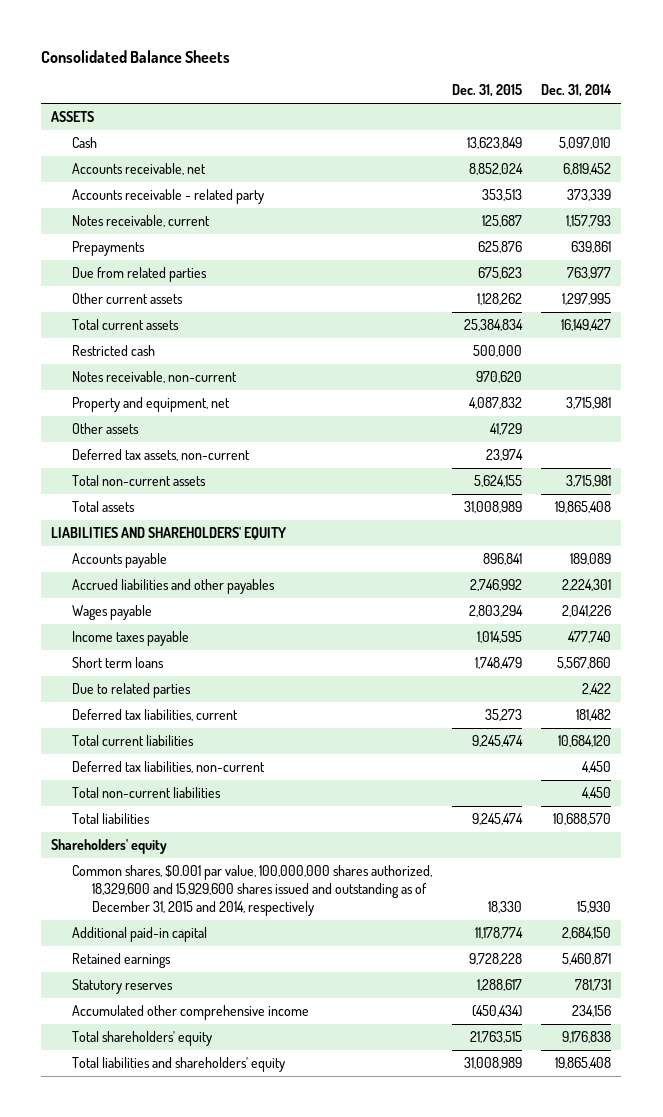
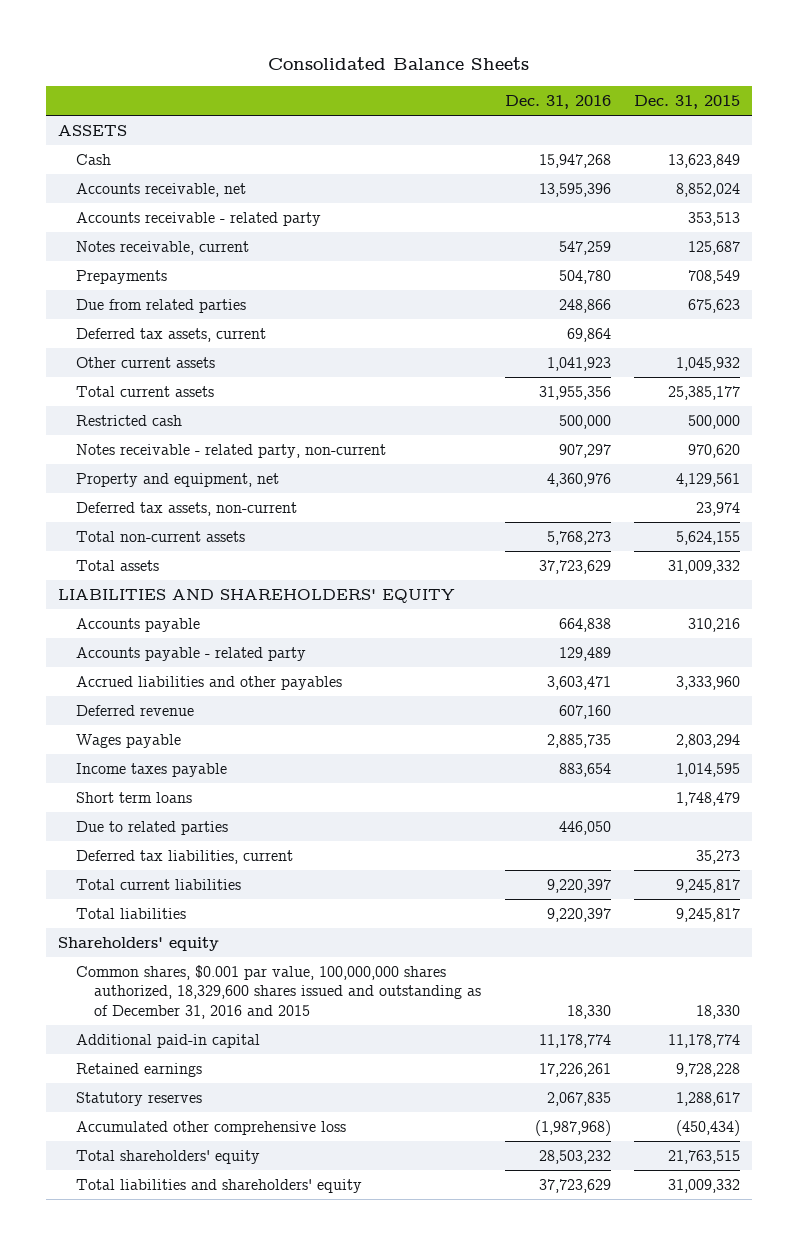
[541,84,613,98] Dec. 31, 2014 -> none
none -> [504,95,611,110] Dec. 31, 2016
[477,241,522,254] 625,876 -> [688,269,741,284] 708,549
none -> [75,327,266,342] Deferred tax assets, current
[476,293,522,306] 1,128,262 -> [676,356,741,371] 1,045,932
[463,319,523,332] 25,384,834 -> [668,385,741,400] 25,385,177
[71,423,139,435] Other assets -> none
[71,371,237,384] Notes receivable, non-current -> [75,443,386,458] Notes receivable - related party, non-current
[468,397,522,410] 4,087,832 -> [676,472,741,487] 4,129,561
[463,501,522,514] 31,008,989 -> [668,559,741,574] 31,009,332
[482,553,522,566] 896,841 -> [688,617,741,632] 310,216
none -> [75,646,306,661] Accounts payable - related party
[469,579,522,592] 2,746,992 -> [676,675,741,690] 3,333,960
none -> [75,704,194,716] Deferred revenue
[71,761,265,774] Deferred tax liabilities, non-current -> none
[71,787,221,799] Total non-current liabilities -> none
[471,735,523,748] 9,245,474 -> [676,878,741,893] 9,245,817
[471,813,523,826] 9,245,474 -> [676,907,741,922] 9,245,817
[71,865,432,917] Common shares, $0.001 par value, 100,000,000 shares authorized, 18,329,600 and 15,929,600 shares issued and outstanding as of December 31, 2015 and 2014, respectively -> [75,964,482,1019] Common shares, $0.001 par value, 100,000,000 shares authorized, 18,329,600 shares issued and outstanding as of December 31, 2016 and 2015
[71,1005,309,1021] Accumulated other comprehensive income -> [75,1120,346,1135] Accumulated other comprehensive loss
[463,1057,522,1070] 31,008,989 -> [668,1178,741,1193] 31,009,332

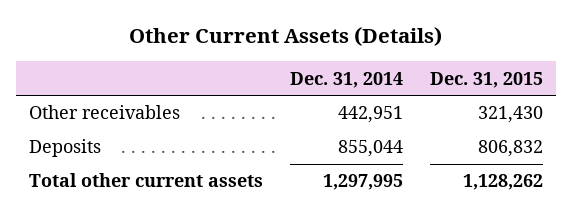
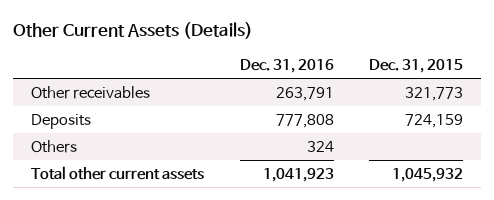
[289,71,403,88] Dec. 31, 2014 -> none
none -> [239,59,334,74] Dec. 31, 2016
[477,106,543,124] 321,430 -> [405,86,464,101] 321,773
[477,140,543,158] 806,832 -> [405,113,464,128] 724,159
none -> [30,139,77,153] Others
[462,174,543,191] 1,128,262 -> [392,167,464,182] 1,045,932

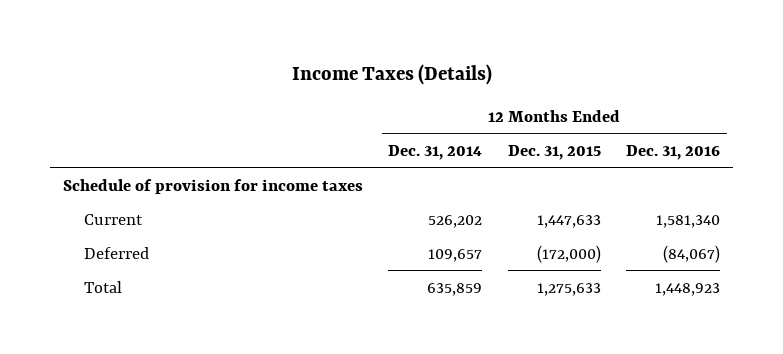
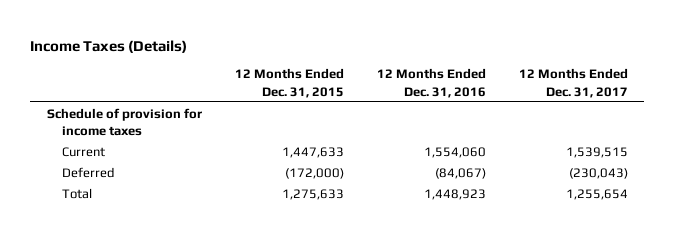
[388,144,483,160] Dec. 31, 2014 -> none
none -> [518,68,628,98] 12 Months Ended Dec. 31, 2017
[656,214,721,228] 1,581,340 -> [423,146,486,158] 1,554,060

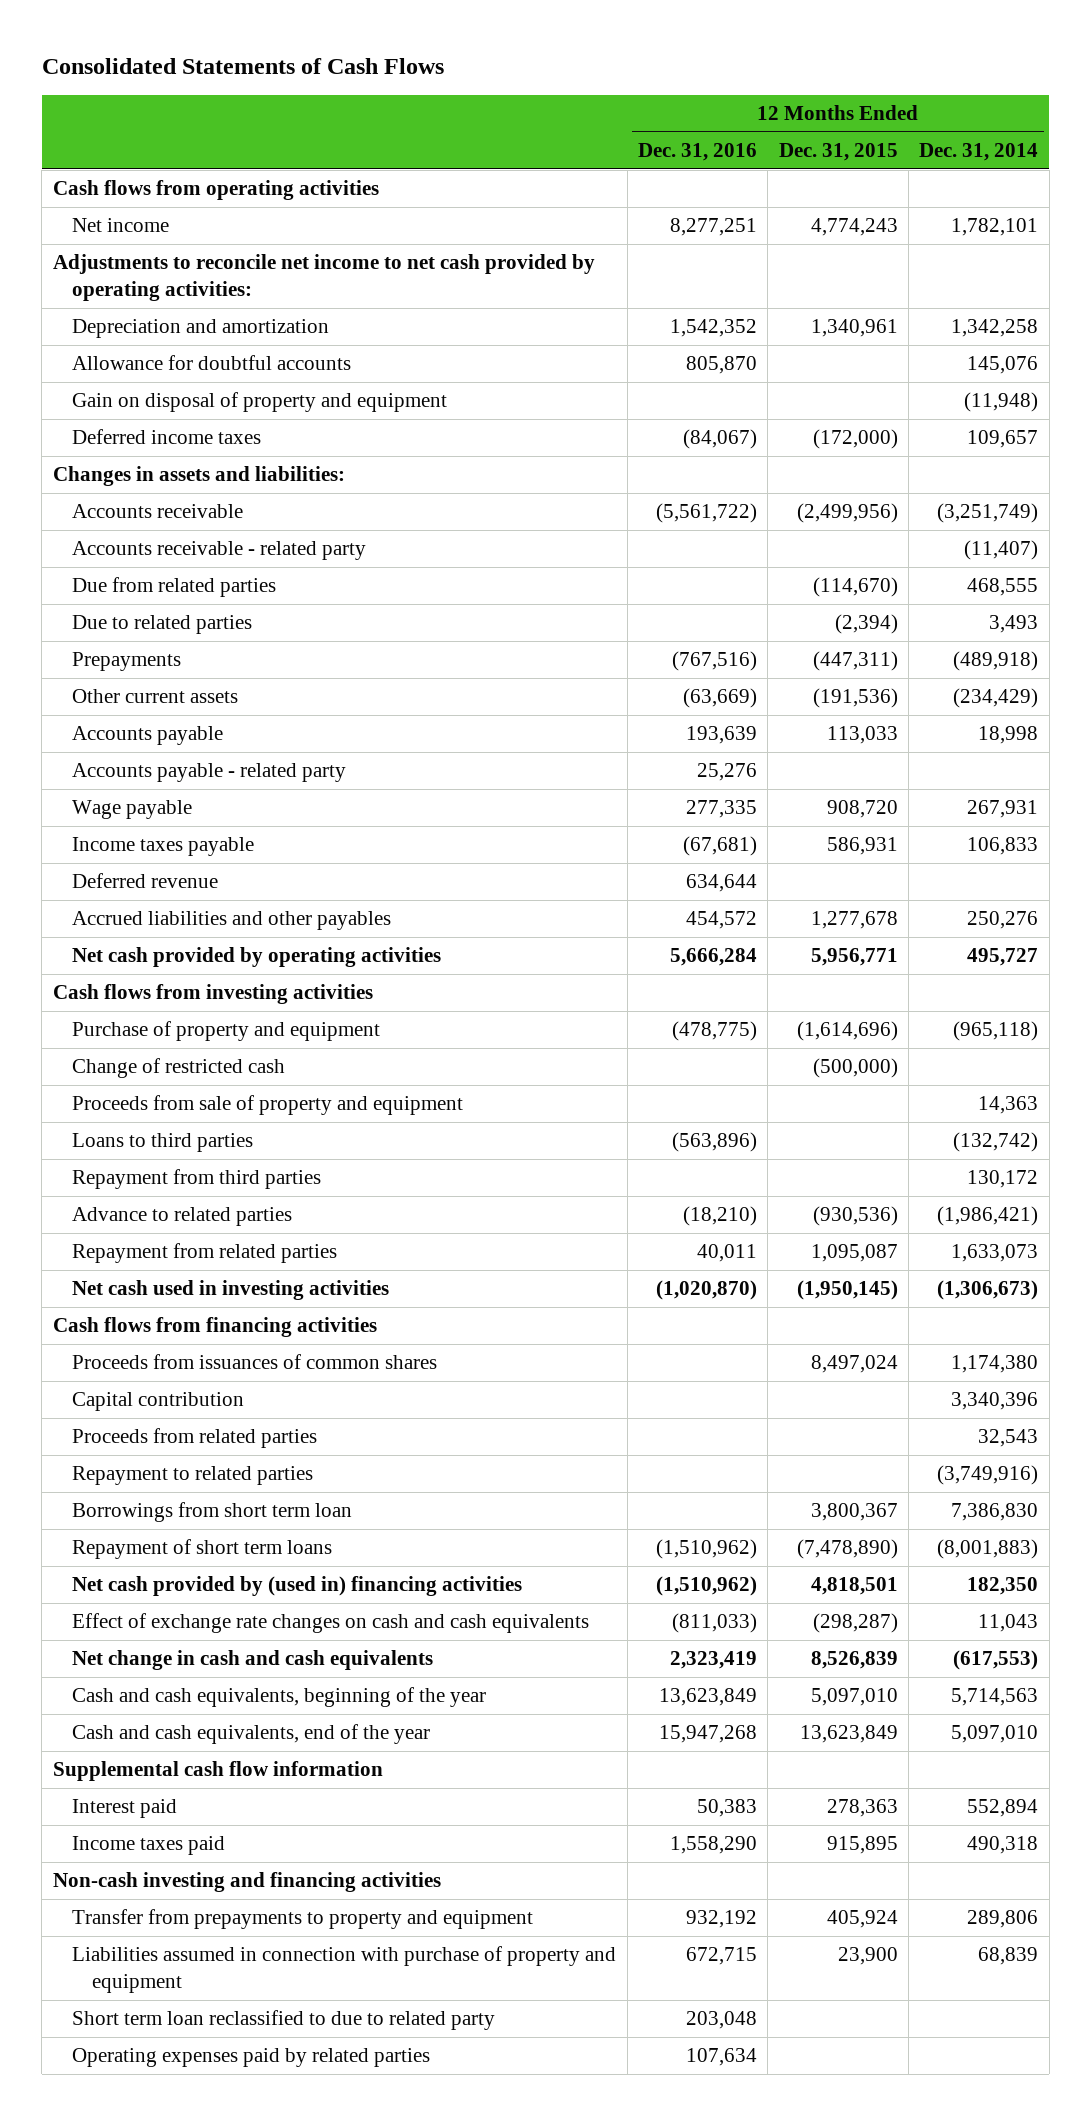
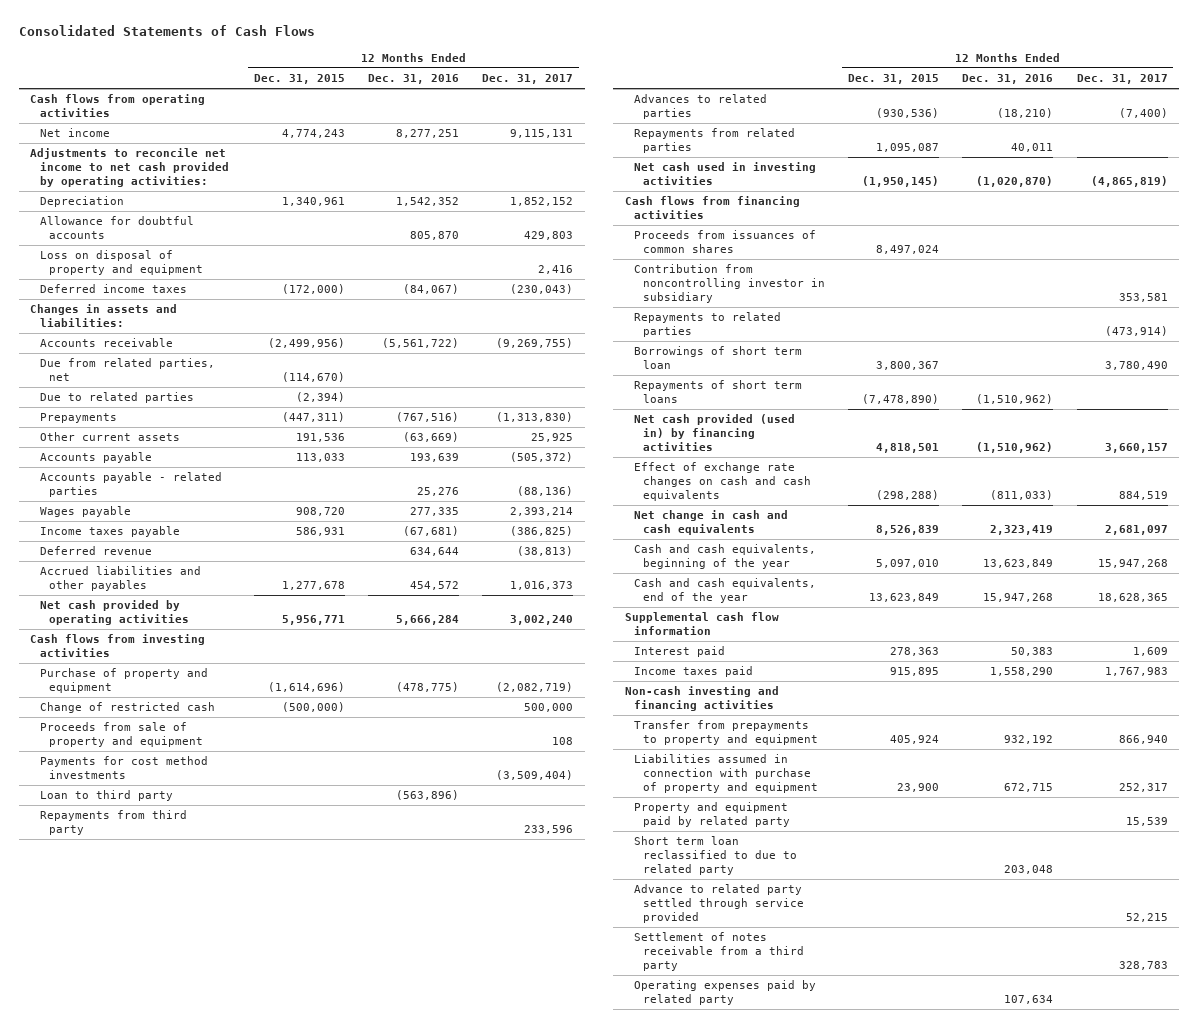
[919,143,1039,162] Dec. 31, 2014 -> none
none -> [482,74,574,85] Dec. 31, 2017
[72,319,330,339] Depreciation and amortization -> [39,196,124,208] Depreciation
[72,392,448,413] Gain on disposal of property and equipment -> [39,250,203,275] Loss on disposal of property and equipment
[72,541,367,561] Accounts receivable - related party -> none
[72,577,277,598] Due from related parties -> [39,358,215,381] Due from related parties, net
[812,688,898,709] (191,536) -> [295,433,345,443] 191,536
[72,763,347,783] Accounts payable - related party -> [39,472,222,497] Accounts payable - related parties
[72,800,193,820] Wage payable -> [39,506,131,518] Wages payable
none -> [39,756,208,779] Payments for cost method investments
[72,1133,254,1153] Loans to third parties -> [39,790,173,802] Loan to third party
[72,1169,322,1190] Repayment from third parties -> [39,810,187,835] Repayments from third party
[72,1207,293,1227] Advance to related parties -> [633,94,767,119] Advances to related parties
[72,1243,338,1264] Repayment from related parties -> [633,128,795,153] Repayments from related parties
[72,1392,245,1412] Capital contribution -> none
[72,1428,318,1449] Proceeds from related parties -> none
none -> [633,264,825,303] Contribution from noncontrolling investor in subsidiary
[72,1466,314,1486] Repayment to related parties -> [633,312,781,337] Repayments to related parties
[72,1502,353,1523] Borrowings from short term loan -> [633,346,802,369] Borrowings of short term loan
[72,1539,333,1560] Repayment of short term loans -> [633,380,802,403] Repayments of short term loans
[72,1576,523,1597] Net cash provided by (used in) financing activities -> [633,414,795,451] Net cash provided (used in) by financing activities
[812,1613,898,1634] (298,287) -> [876,489,940,500] (298,288)
none -> [633,802,790,827] Property and equipment paid by related party
none -> [633,884,804,923] Advance to related party settled through service provided
none -> [633,932,804,971] Settlement of notes receivable from a third party
[72,2048,431,2068] Operating expenses paid by related parties -> [633,980,816,1005] Operating expenses paid by related party

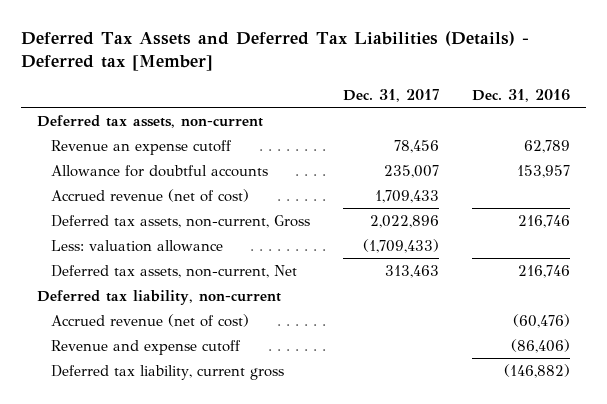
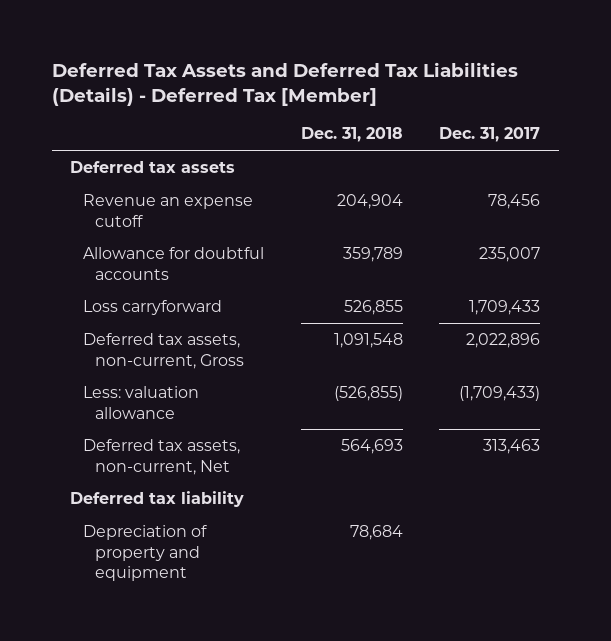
[20,30,529,72] Deferred Tax Assets and Deferred Tax Liabilities (Details) - Deferred tax [Member] -> [52,61,519,106] Deferred Tax Assets and Deferred Tax Liabilities (Details) - Deferred Tax [Member]
[471,89,570,103] Dec. 31, 2016 -> none
none -> [300,127,403,143] Dec. 31, 2018
[37,114,264,128] Deferred tax assets, non-current -> [70,160,236,173] Deferred tax assets
[51,188,250,202] Accrued revenue (net of cost) -> [82,299,222,315] Loss carryforward
[51,313,250,327] Accrued revenue (net of cost) -> none
[51,339,242,355] Revenue and expense cutoff -> none
[51,364,285,380] Deferred tax liability, current gross -> none
[37,289,282,305] Deferred tax liability, non-current -> [70,490,245,507] Deferred tax liability
none -> [82,524,207,582] Depreciation of property and equipment

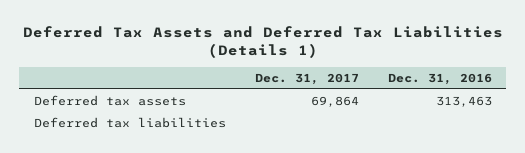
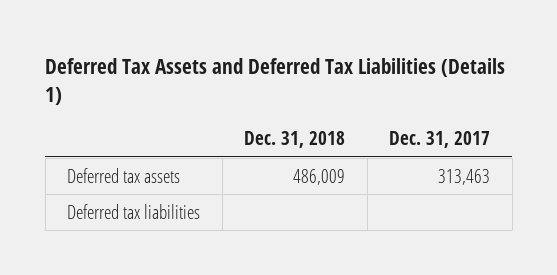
[387,72,492,85] Dec. 31, 2016 -> none
none -> [244,131,346,149] Dec. 31, 2018
[310,96,359,108] 69,864 -> [438,168,491,185] 313,463

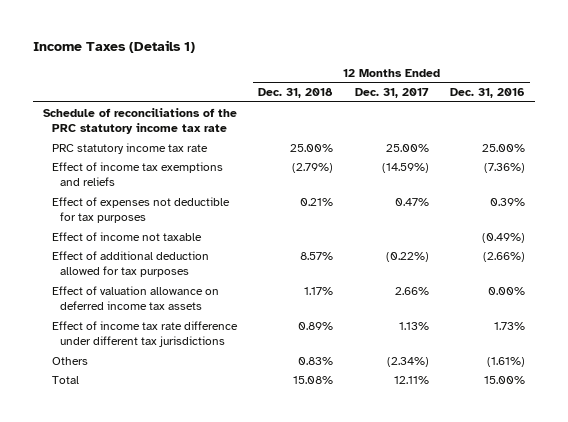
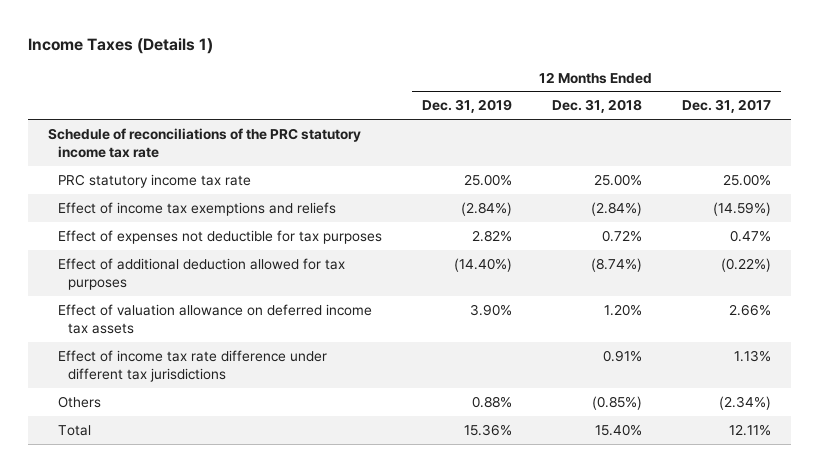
[449,88,525,99] Dec. 31, 2016 -> none
none -> [421,99,512,114] Dec. 31, 2019
[51,231,202,241] Effect of income not taxable -> none
[292,162,334,173] (2.79%) -> [590,201,642,216] (2.84%)
[300,197,334,206] 0.21% -> [601,229,642,242] 0.72%
[300,251,334,260] 8.57% -> [590,257,642,272] (8.74%)
[304,286,334,295] 1.17% -> [603,303,642,316] 1.20%
[298,321,334,330] 0.89% -> [602,349,642,362] 0.91%
[298,356,334,365] 0.83% -> [591,395,642,410] (0.85%)
[293,375,334,384] 15.08% -> [594,423,642,436] 15.40%

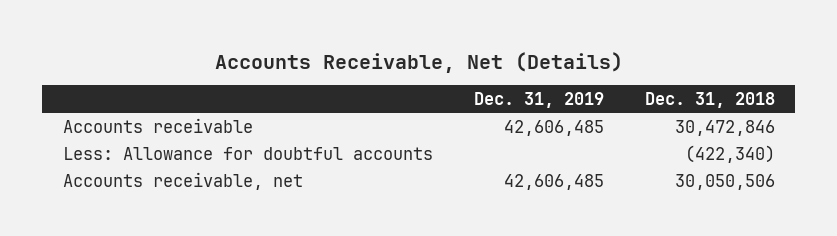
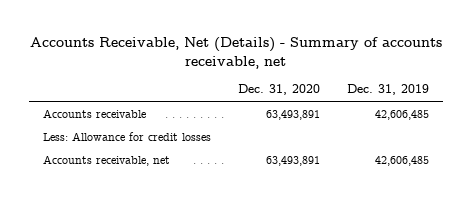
[214,51,623,73] Accounts Receivable, Net (Details) -> [29,37,442,69] Accounts Receivable, Net (Details) - Summary of accounts receivable, net
[644,91,775,108] Dec. 31, 2018 -> none
none -> [237,84,320,96] Dec. 31, 2020
[62,146,433,160] Less: Allowance for doubtful accounts -> [42,131,211,141] Less: Allowance for credit losses

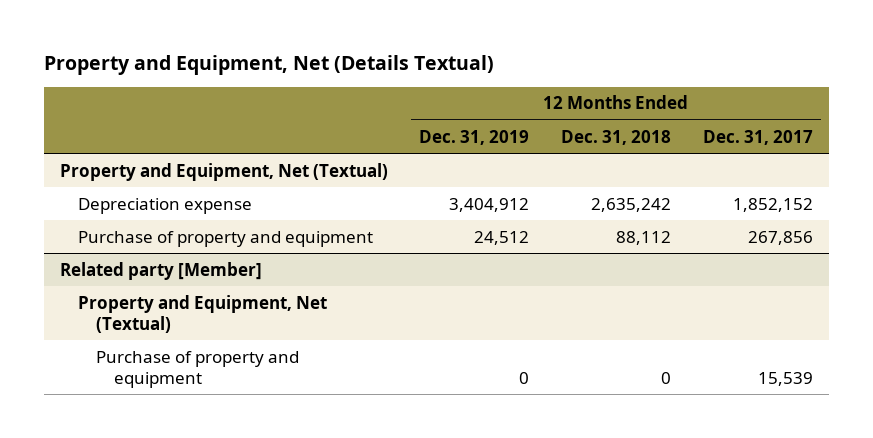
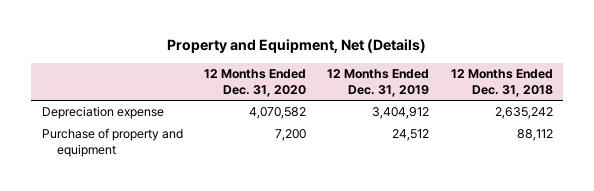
[43,54,494,75] Property and Equipment, Net (Details Textual) -> [167,39,427,54] Property and Equipment, Net (Details)
[703,129,814,145] Dec. 31, 2017 -> none
none -> [203,69,306,98] 12 Months Ended Dec. 31, 2020
[59,162,388,181] Property and Equipment, Net (Textual) -> none
[59,261,262,280] Related party [Member] -> none
[77,294,327,333] Property and Equipment, Net (Textual) -> none
[95,350,299,388] Purchase of property and equipment -> none

